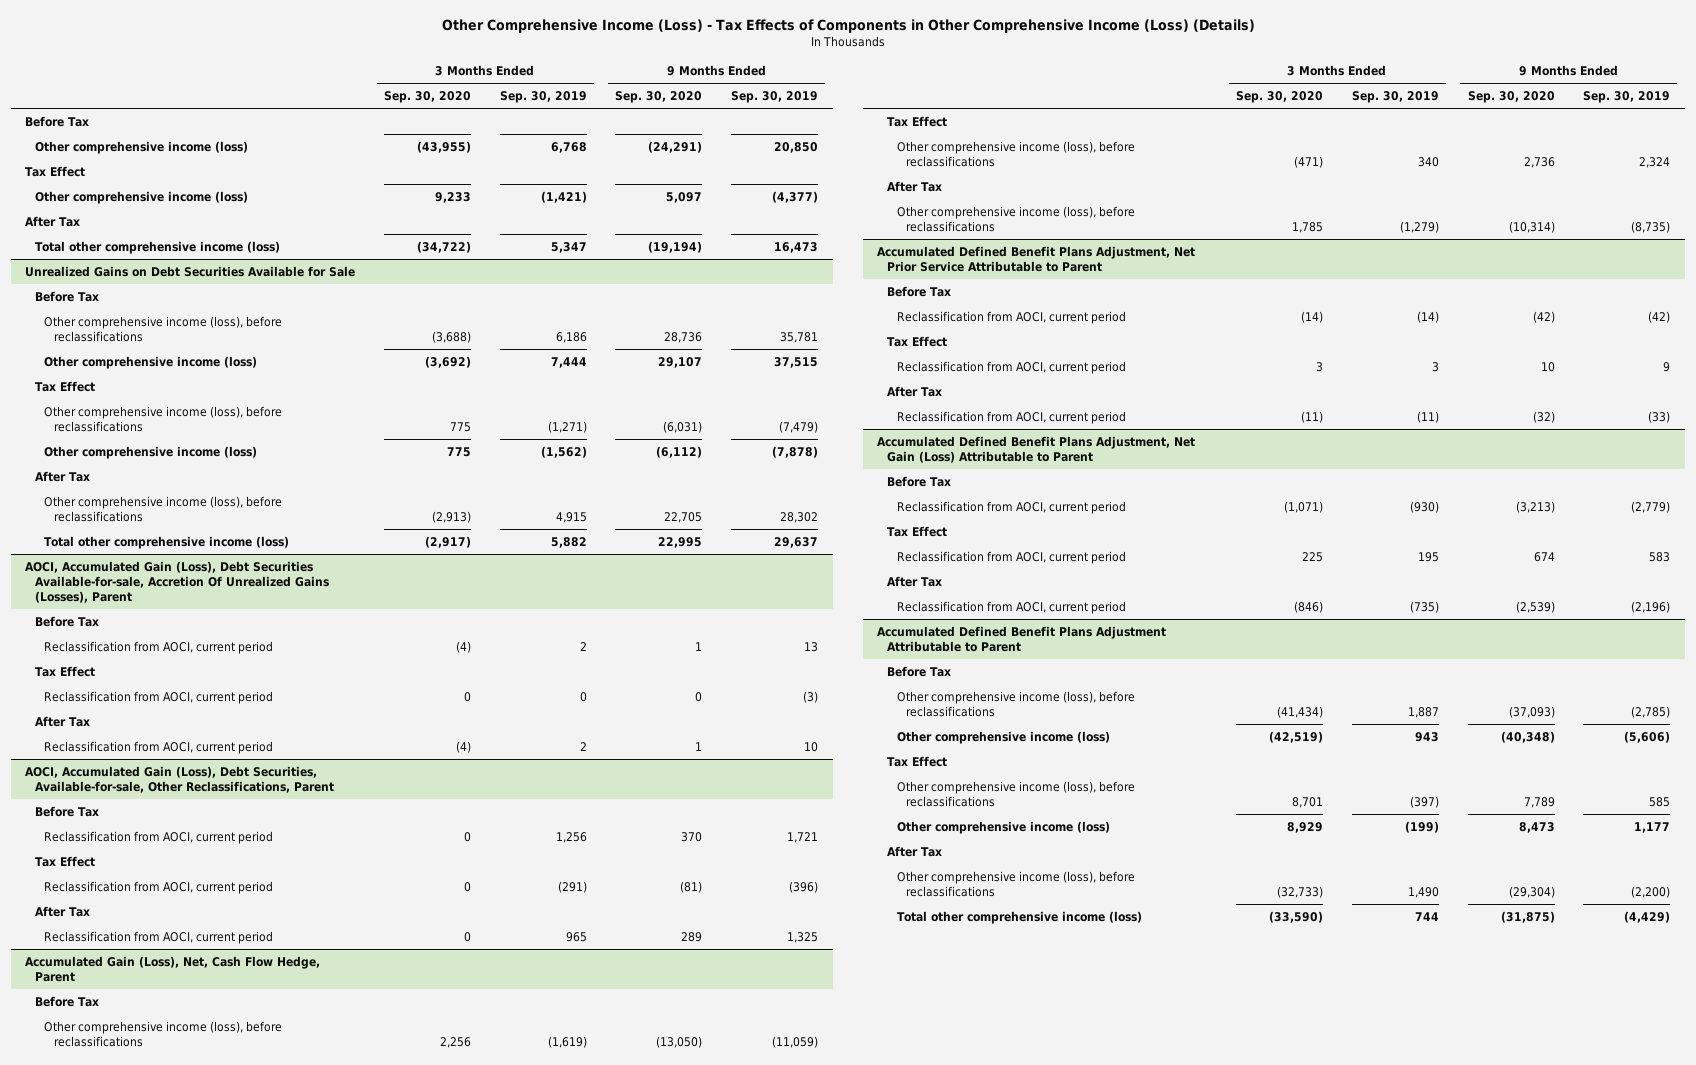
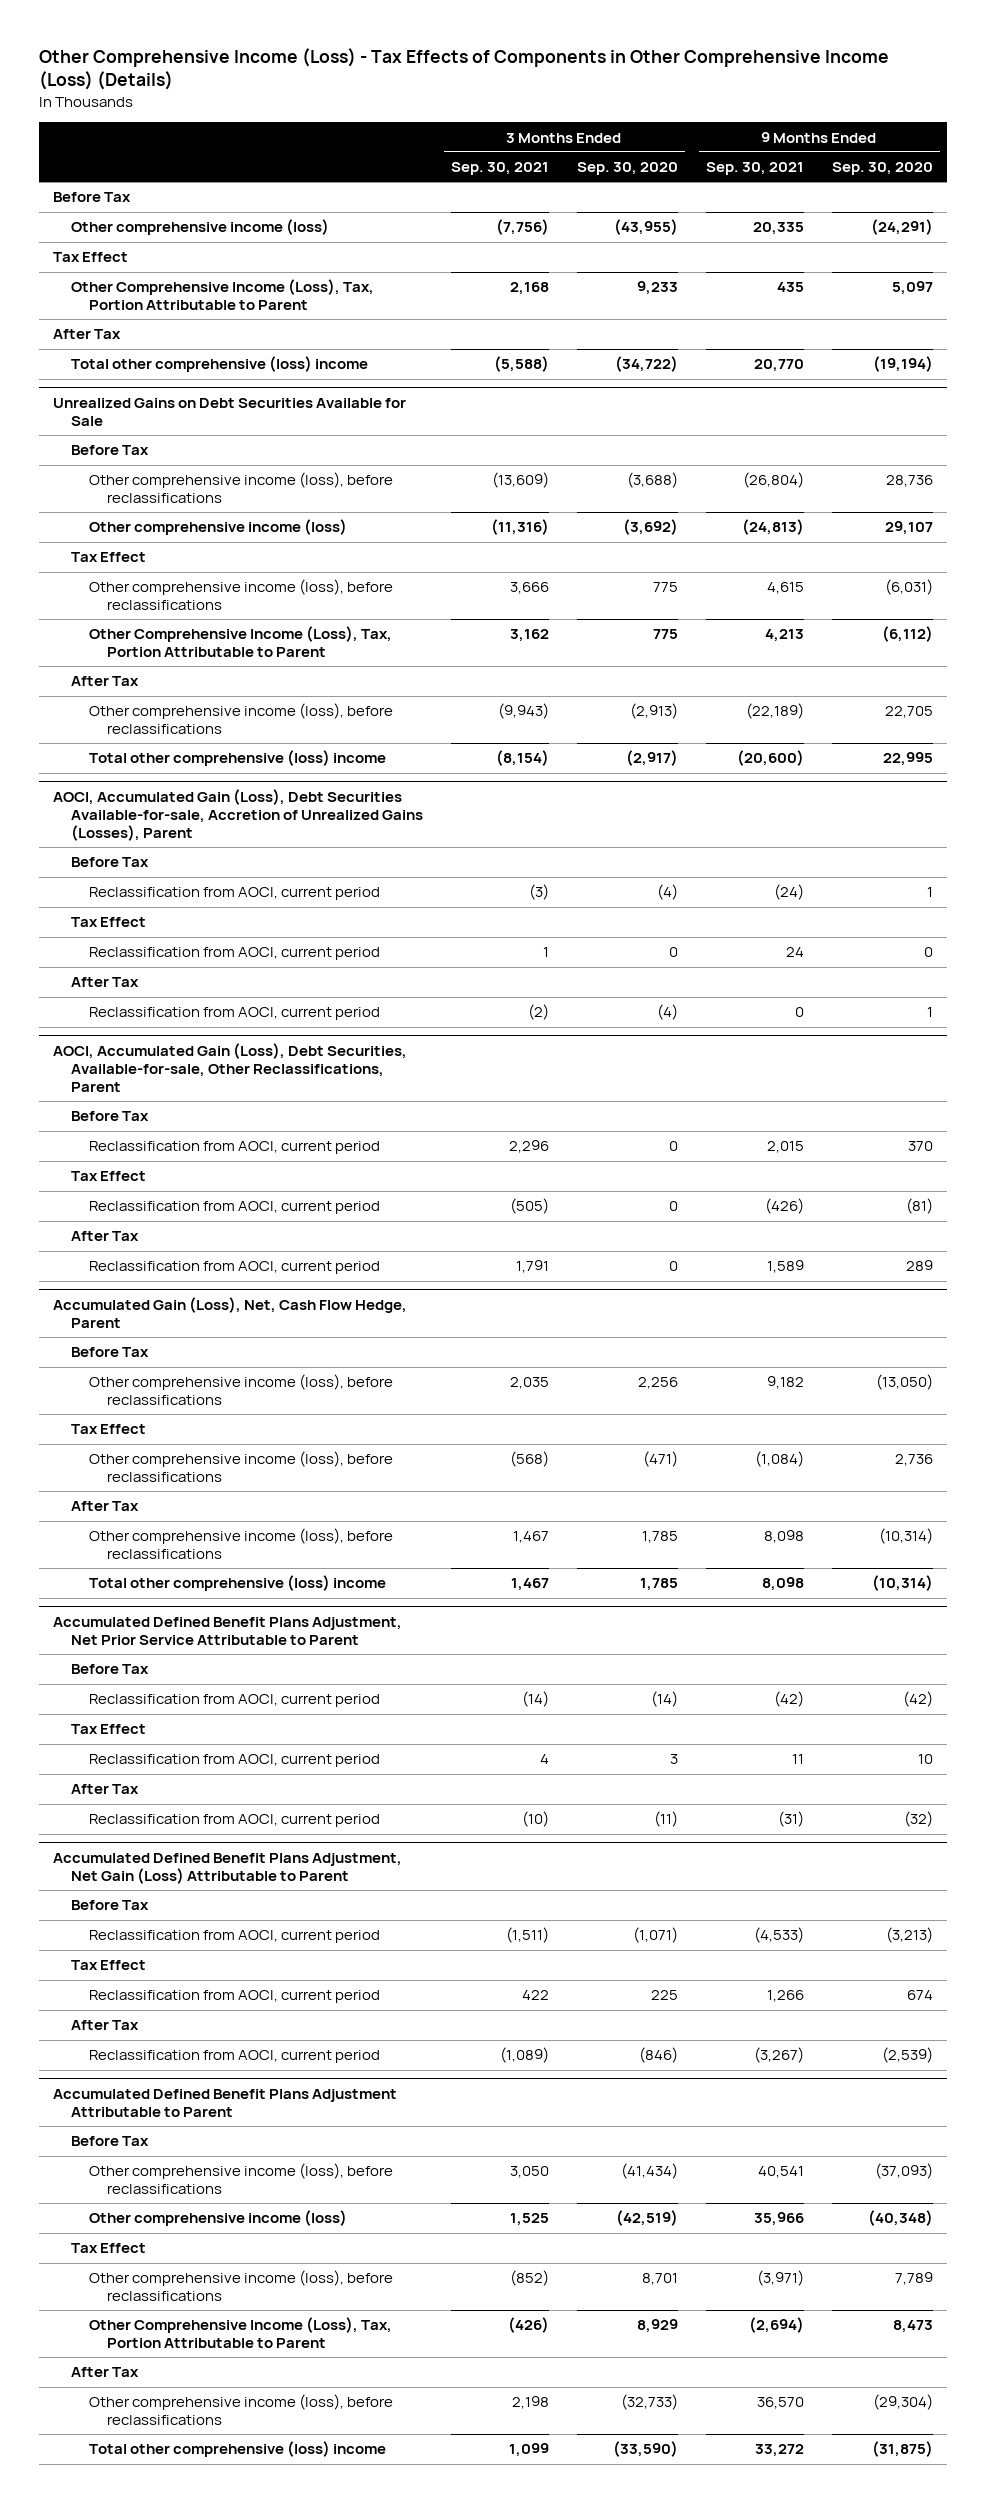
[499,91,587,104] Sep. 30, 2019 -> none
[731,91,819,104] Sep. 30, 2019 -> none
none -> [450,162,549,176] Sep. 30, 2021
none -> [705,162,804,176] Sep. 30, 2021
[34,190,248,204] Other comprehensive income (loss) -> [71,279,375,311] Other Comprehensive Income (Loss), Tax, Portion Attributable to Parent
[34,240,280,254] Total other comprehensive income (loss) -> [71,356,369,373] Total other comprehensive (loss) income
[44,445,258,459] Other comprehensive income (loss) -> [89,626,393,658] Other Comprehensive Income (Loss), Tax, Portion Attributable to Parent
[44,535,290,549] Total other comprehensive income (loss) -> [89,750,387,767] Total other comprehensive (loss) income
[25,560,329,604] AOCI, Accumulated Gain (Loss), Debt Securities Available-for-sale, Accretion Of Unrealized Gains (Losses), Parent -> [53,789,424,841] AOCI, Accumulated Gain (Loss), Debt Securities Available-for-sale, Accretion of Unrealized Gains (Losses), Parent
none -> [89,1575,387,1592] Total other comprehensive (loss) income
[896,820,1110,834] Other comprehensive income (loss) -> [89,2317,393,2349] Other Comprehensive Income (Loss), Tax, Portion Attributable to Parent
[896,910,1142,924] Total other comprehensive income (loss) -> [89,2441,387,2458] Total other comprehensive (loss) income

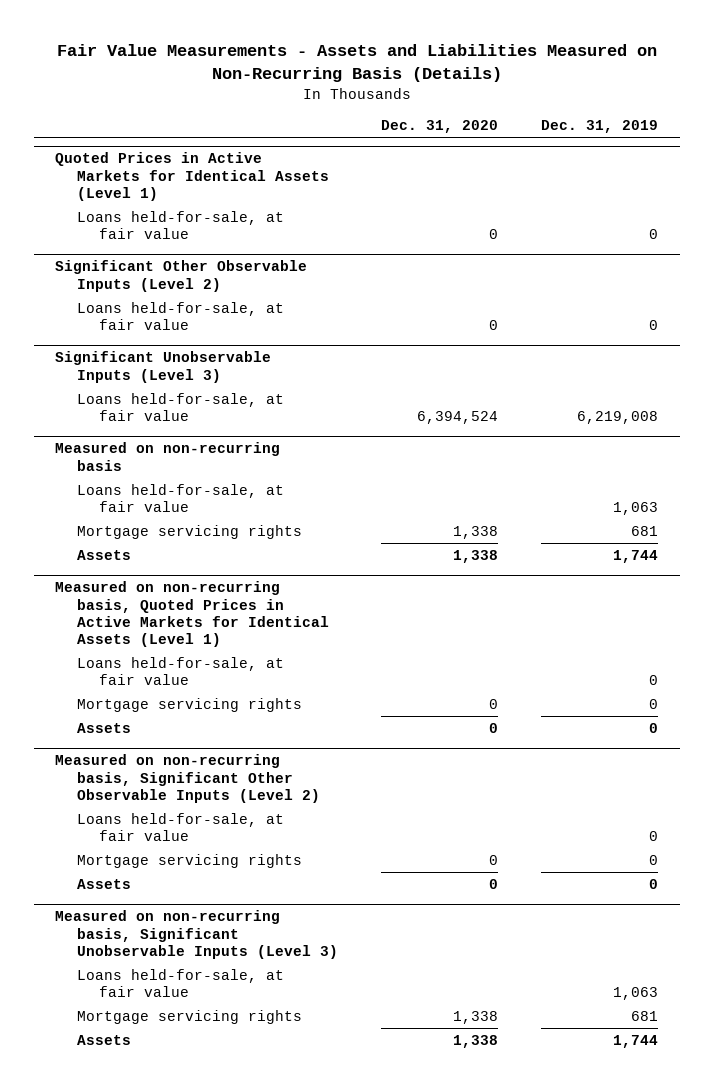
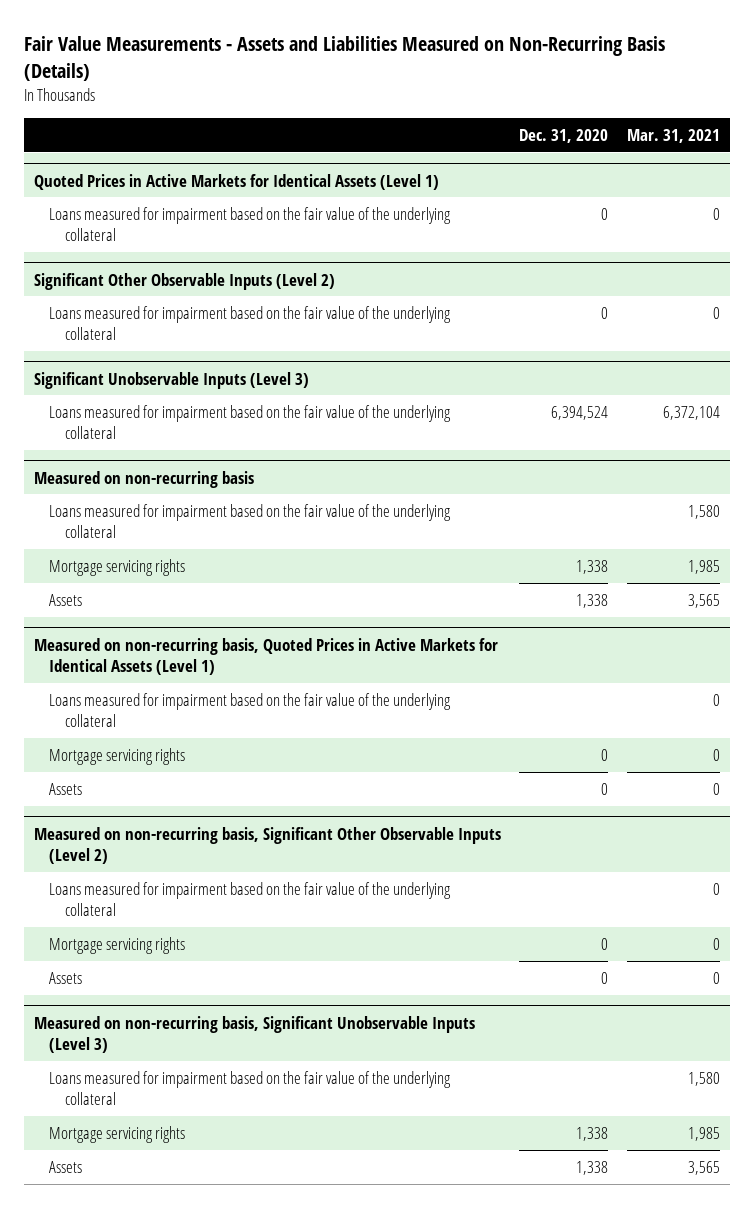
[541,119,659,133] Dec. 31, 2019 -> none
none -> [627,128,721,143] Mar. 31, 2021
[77,210,285,239] Loans held-for-sale, at fair value -> [49,206,452,242] Loans measured for impairment based on the fair value of the underlying collateral
[77,301,285,330] Loans held-for-sale, at fair value -> [49,305,452,341] Loans measured for impairment based on the fair value of the underlying collateral
[77,392,285,421] Loans held-for-sale, at fair value -> [49,404,452,440] Loans measured for impairment based on the fair value of the underlying collateral
[77,483,285,512] Loans held-for-sale, at fair value -> [49,503,452,539] Loans measured for impairment based on the fair value of the underlying collateral
[77,656,285,685] Loans held-for-sale, at fair value -> [49,692,452,728] Loans measured for impairment based on the fair value of the underlying collateral
[77,812,285,841] Loans held-for-sale, at fair value -> [49,881,452,917] Loans measured for impairment based on the fair value of the underlying collateral
[77,968,285,997] Loans held-for-sale, at fair value -> [49,1070,452,1106] Loans measured for impairment based on the fair value of the underlying collateral

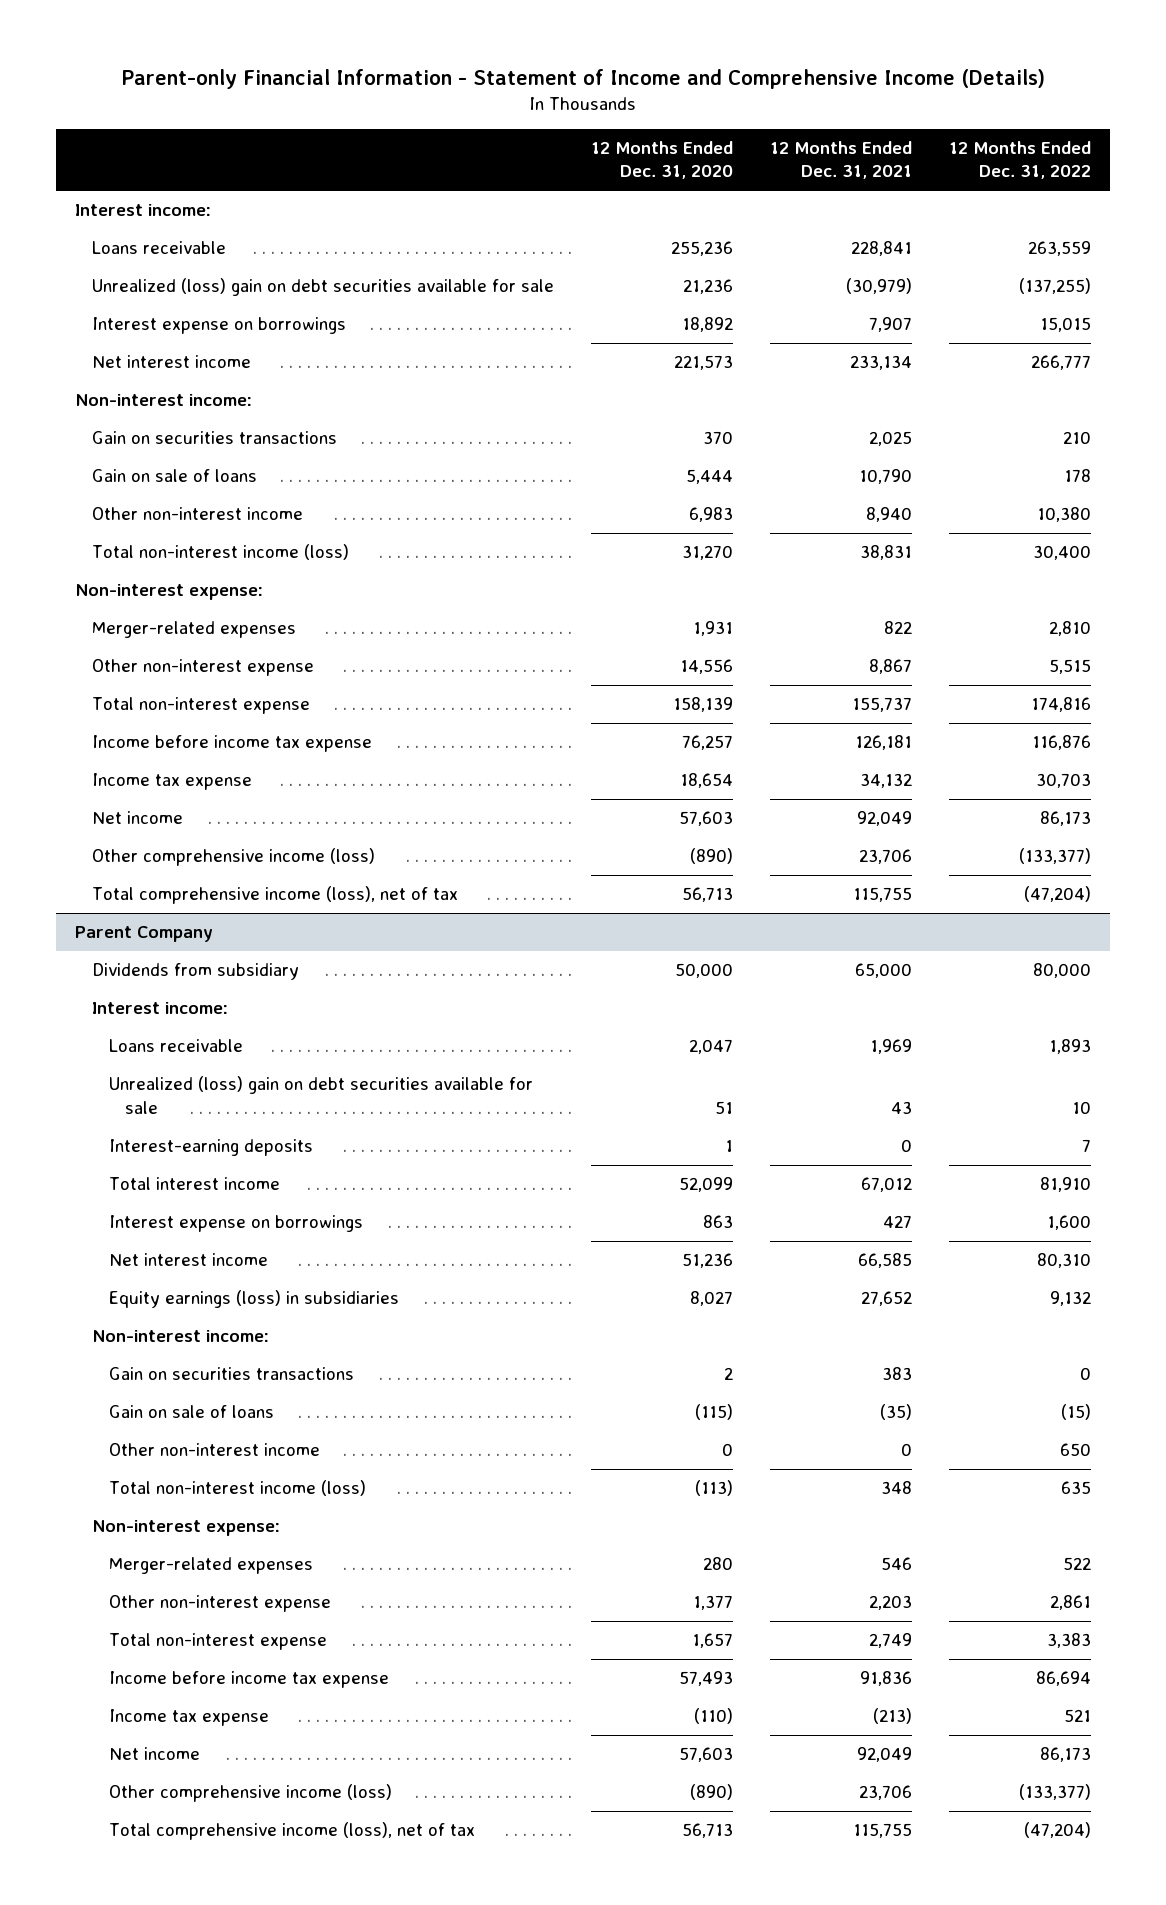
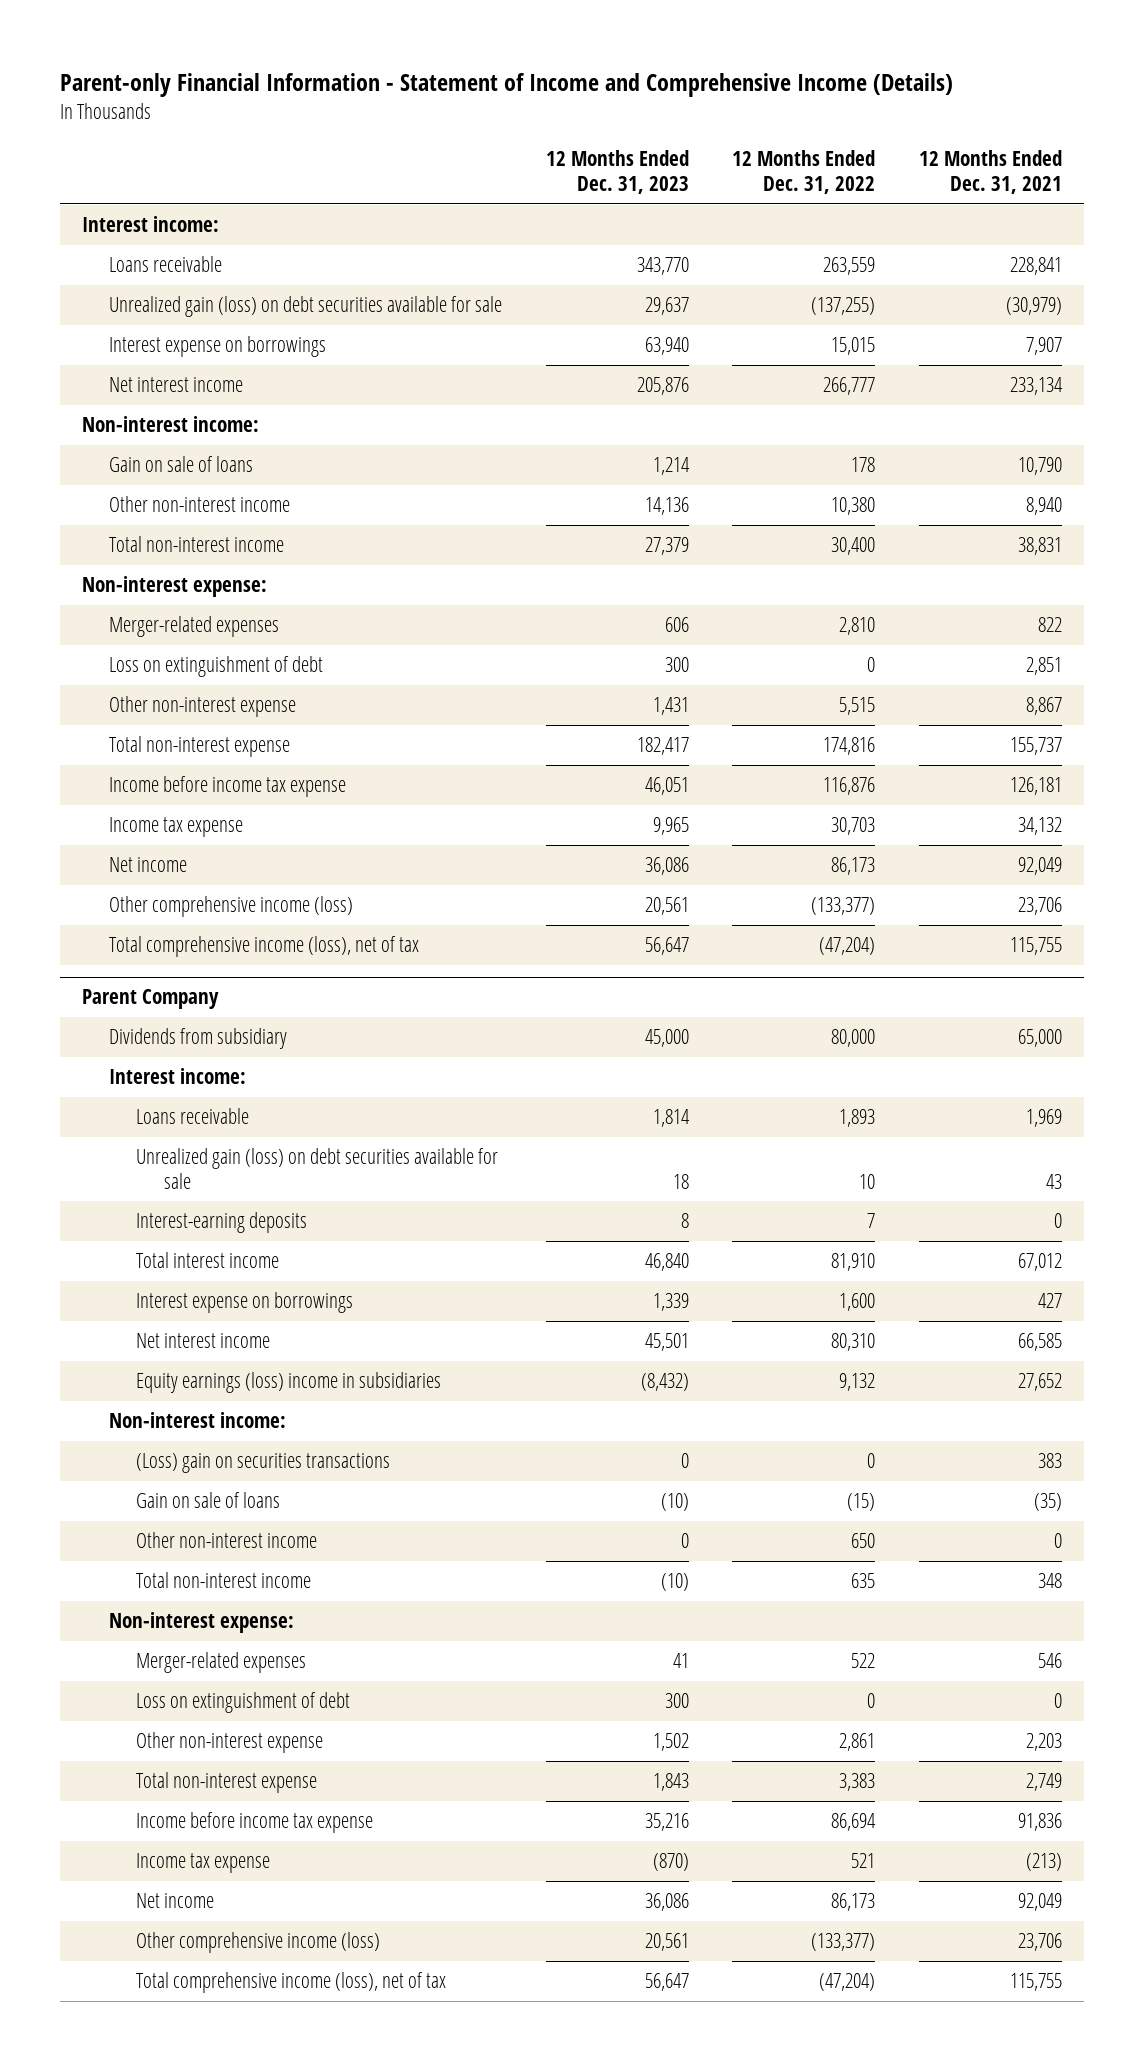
[590,140,733,180] 12 Months Ended Dec. 31, 2020 -> none
none -> [545,150,689,194] 12 Months Ended Dec. 31, 2023
[91,278,554,297] Unrealized (loss) gain on debt securities available for sale -> [108,296,502,318] Unrealized gain (loss) on debt securities available for sale
[91,431,337,445] Gain on securities transactions -> none
[91,544,349,561] Total non-interest income (loss) -> [108,536,284,553] Total non-interest income
none -> [108,656,323,678] Loss on extinguishment of debt
[108,1076,533,1114] Unrealized (loss) gain on debt securities available for sale -> [136,1148,499,1189] Unrealized gain (loss) on debt securities available for sale
[108,1290,399,1309] Equity earnings (loss) in subsidiaries -> [136,1372,442,1394] Equity earnings (loss) income in subsidiaries
[108,1367,354,1381] Gain on securities transactions -> [136,1453,391,1474] (Loss) gain on securities transactions
[108,1480,366,1497] Total non-interest income (loss) -> [136,1572,312,1589] Total non-interest income
none -> [136,1692,351,1714] Loss on extinguishment of debt

